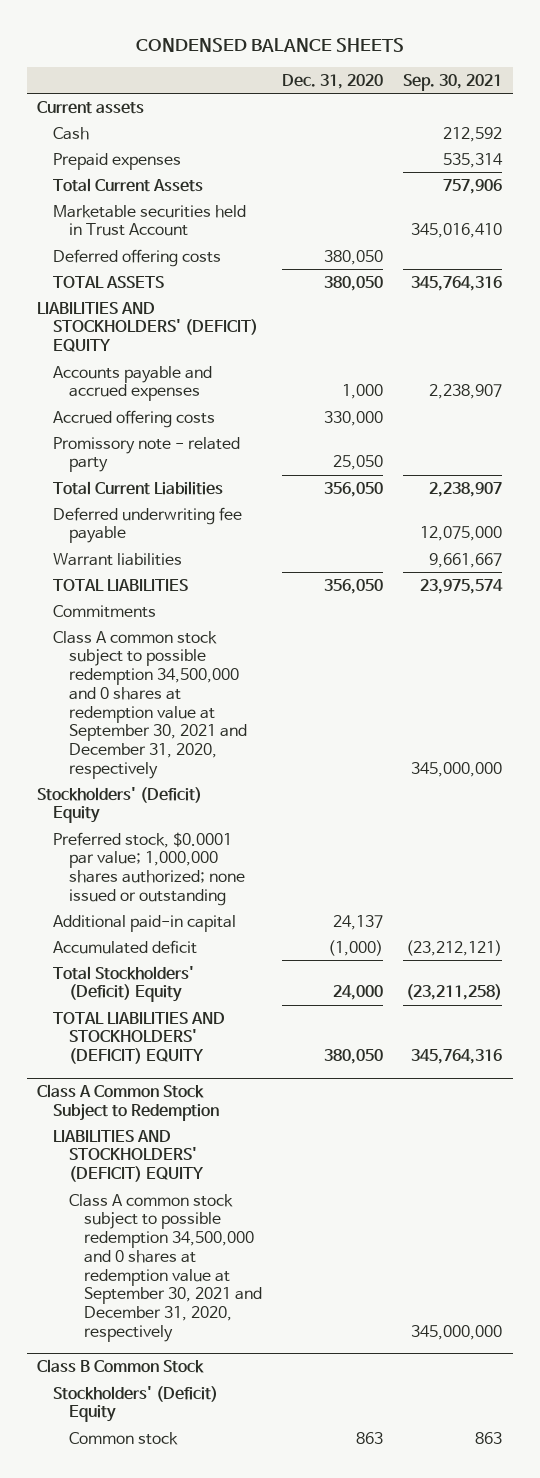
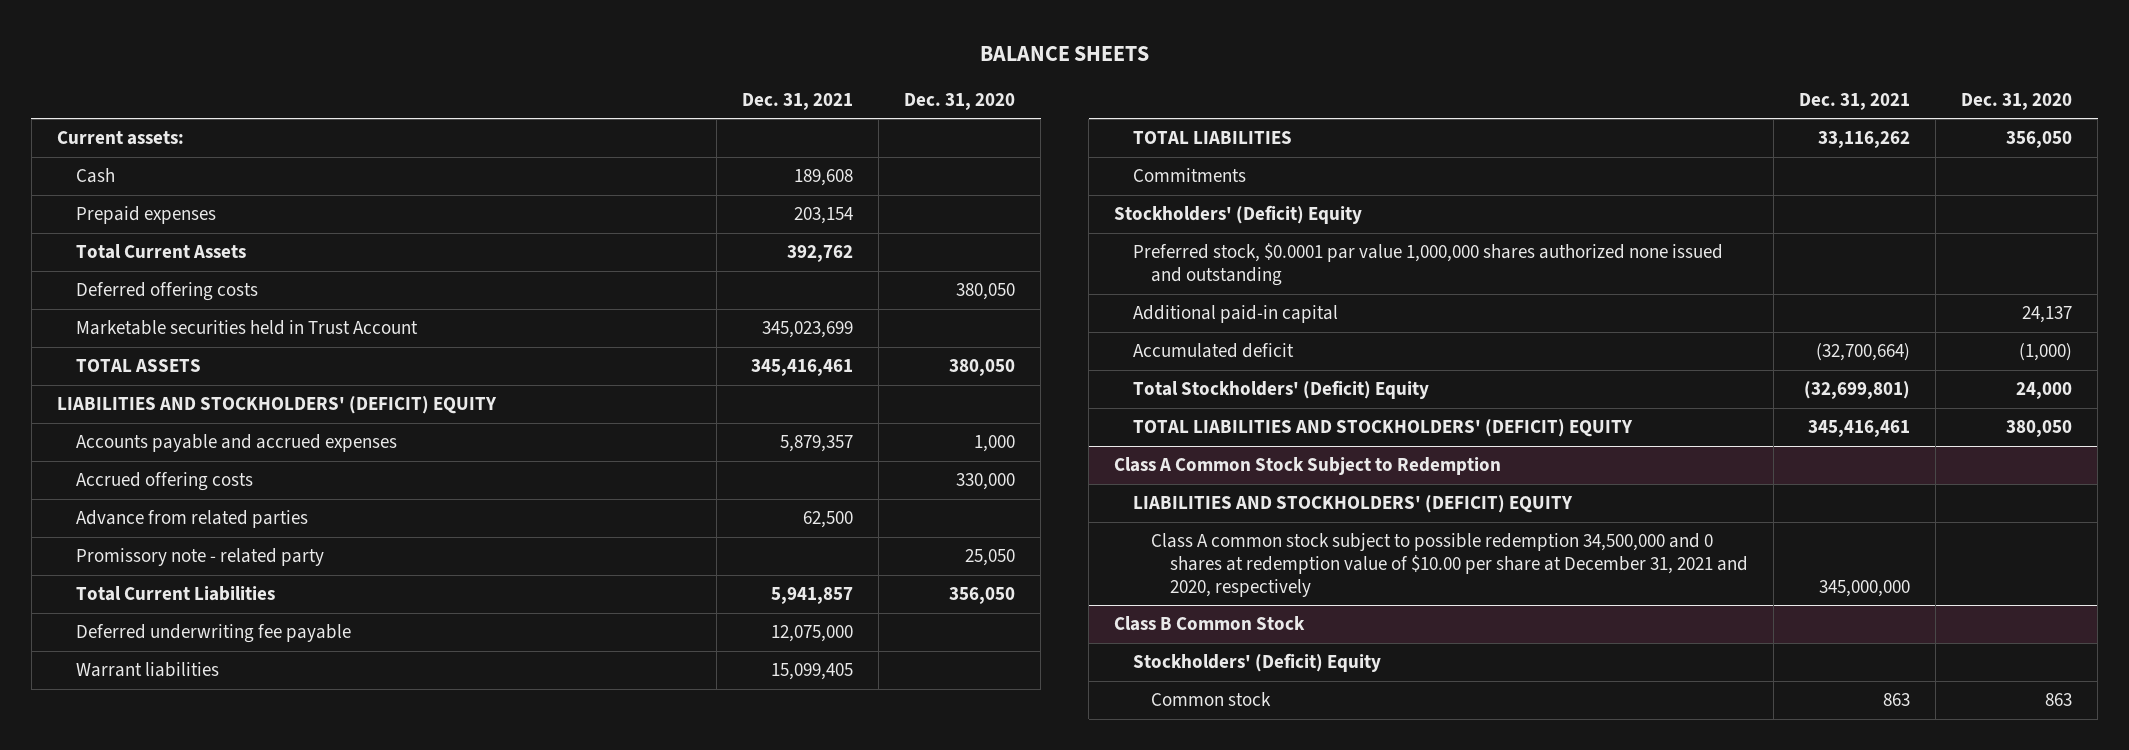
[135,38,404,53] CONDENSED BALANCE SHEETS -> [979,46,1149,62] BALANCE SHEETS
[403,73,503,91] Sep. 30, 2021 -> none
none -> [741,92,853,110] Dec. 31, 2021
[37,100,145,114] Current assets -> [57,131,185,146] Current assets:
[52,204,246,237] Marketable securities held in Trust Account -> [75,320,418,336] Marketable securities held in Trust Account
none -> [75,510,308,529] Advance from related parties
[52,630,247,779] Class A common stock subject to possible redemption 34,500,000 and 0 shares at redemption value at September 30, 2021 and December 31, 2020, respectively -> none
[52,831,245,906] Preferred stock, $0.0001 par value; 1,000,000 shares authorized; none issued or outstanding -> [1132,243,1723,287] Preferred stock, $0.0001 par value 1,000,000 shares authorized none issued and outstanding
[68,1193,263,1342] Class A common stock subject to possible redemption 34,500,000 and 0 shares at redemption value at September 30, 2021 and December 31, 2020, respectively -> [1151,533,1748,597] Class A common stock subject to possible redemption 34,500,000 and 0 shares at redemption value of $10.00 per share at December 31, 2021 and 2020, respectively

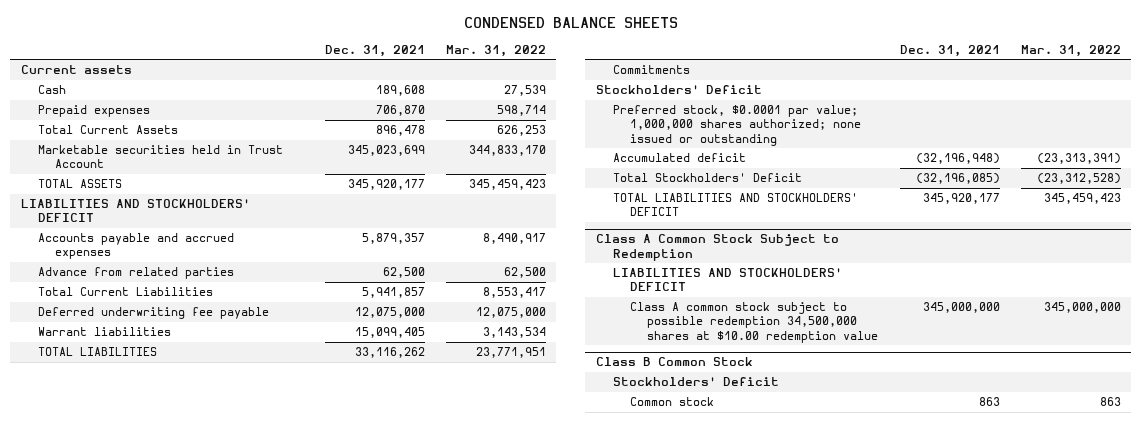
[979,46,1149,62] BALANCE SHEETS -> [463,17,678,29] CONDENSED BALANCE SHEETS
[904,92,1016,110] Dec. 31, 2020 -> none
none -> [445,44,546,57] Mar. 31, 2022
[57,131,185,146] Current assets: -> [20,65,132,75] Current assets
[75,282,258,302] Deferred offering costs -> none
[793,207,853,225] 203,154 -> [375,105,425,117] 706,870
[786,245,853,263] 392,762 -> [375,125,425,137] 896,478
[750,359,853,377] 345,416,461 -> [347,179,425,191] 345,920,177
[57,396,498,415] LIABILITIES AND STOCKHOLDERS' (DEFICIT) EQUITY -> [20,199,250,223] LIABILITIES AND STOCKHOLDERS' DEFICIT
[75,472,253,492] Accrued offering costs -> none
[75,548,324,567] Promissory note - related party -> none
[1132,305,1338,324] Additional paid-in capital -> none
[1114,205,1363,225] Stockholders' (Deficit) Equity -> [595,85,762,95] Stockholders' Deficit
[1132,243,1723,287] Preferred stock, $0.0001 par value 1,000,000 shares authorized none issued and outstanding -> [613,105,862,146] Preferred stock, $0.0001 par value; 1,000,000 shares authorized; none issued or outstanding
[1816,343,1911,362] (32,700,664) -> [915,153,1000,165] (32,196,948)
[1132,380,1429,400] Total Stockholders' (Deficit) Equity -> [613,173,803,183] Total Stockholders' Deficit
[1804,381,1911,400] (32,699,801) -> [915,173,1000,185] (32,196,085)
[1132,419,1633,438] TOTAL LIABILITIES AND STOCKHOLDERS' (DEFICIT) EQUITY -> [613,193,859,217] TOTAL LIABILITIES AND STOCKHOLDERS' DEFICIT
[1808,420,1911,438] 345,416,461 -> [922,193,1000,205] 345,920,177
[1132,495,1573,514] LIABILITIES AND STOCKHOLDERS' (DEFICIT) EQUITY -> [613,268,843,292] LIABILITIES AND STOCKHOLDERS' DEFICIT
[1151,533,1748,597] Class A common stock subject to possible redemption 34,500,000 and 0 shares at redemption value of $10.00 per share at December 31, 2021 and 2020, respectively -> [630,302,879,343] Class A common stock subject to possible redemption 34,500,000 shares at $10.00 redemption value
[1132,653,1381,673] Stockholders' (Deficit) Equity -> [613,377,780,387] Stockholders' Deficit

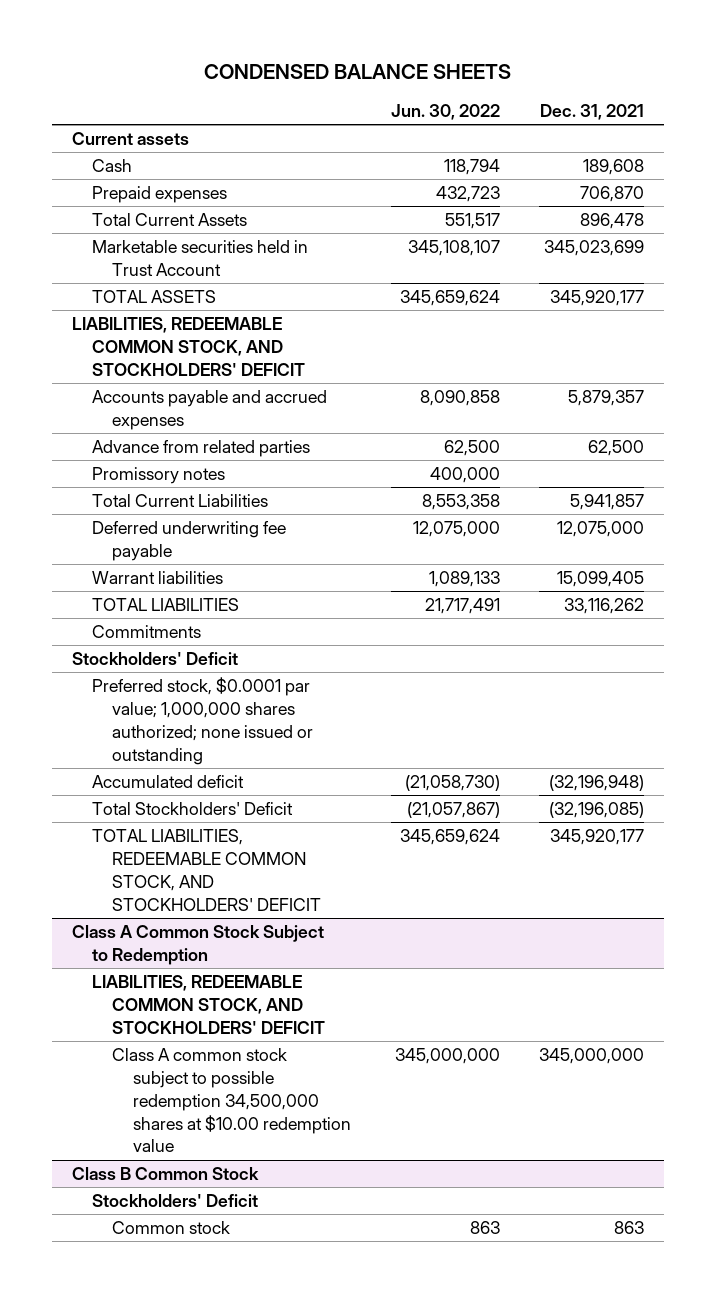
[445,44,546,57] Mar. 31, 2022 -> none
none -> [390,104,500,121] Jun. 30, 2022
[20,199,250,223] LIABILITIES AND STOCKHOLDERS' DEFICIT -> [71,317,306,376] LIABILITIES, REDEEMABLE COMMON STOCK, AND STOCKHOLDERS' DEFICIT
none -> [92,467,226,485] Promissory notes
[613,193,859,217] TOTAL LIABILITIES AND STOCKHOLDERS' DEFICIT -> [92,829,322,911] TOTAL LIABILITIES, REDEEMABLE COMMON STOCK, AND STOCKHOLDERS' DEFICIT
[613,268,843,292] LIABILITIES AND STOCKHOLDERS' DEFICIT -> [92,975,326,1034] LIABILITIES, REDEEMABLE COMMON STOCK, AND STOCKHOLDERS' DEFICIT

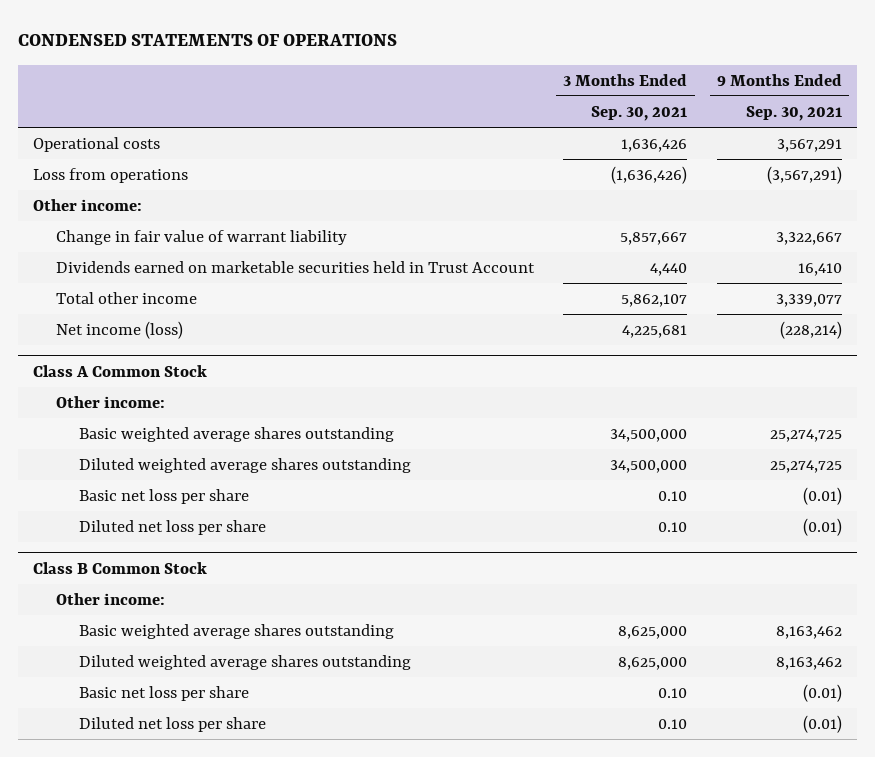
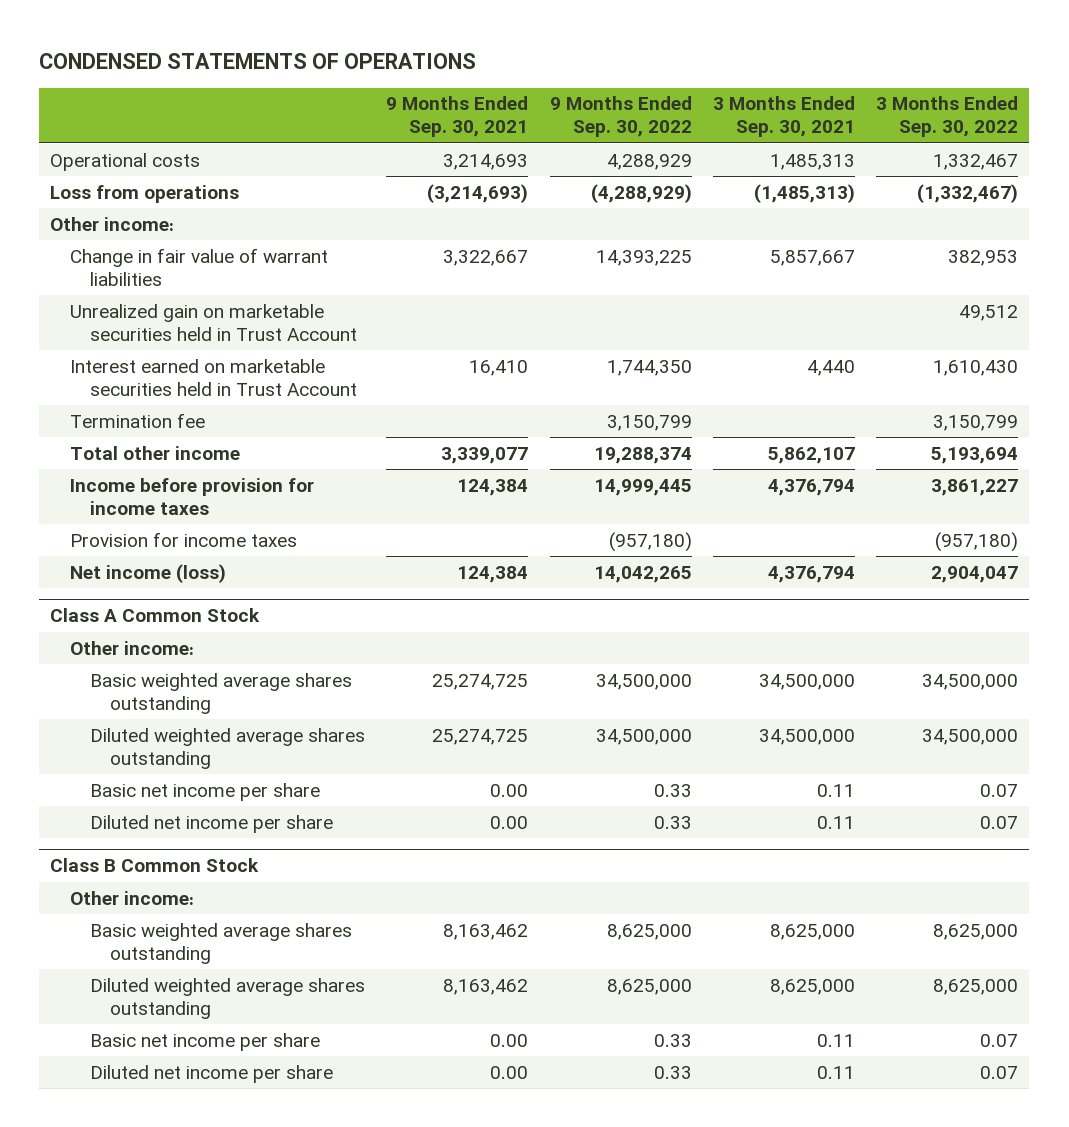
none -> [549,96,692,138] 9 Months Ended Sep. 30, 2022
none -> [876,96,1019,138] 3 Months Ended Sep. 30, 2022
[621,138,688,152] 1,636,426 -> [770,153,856,170] 1,485,313
[777,138,843,152] 3,567,291 -> [443,153,529,170] 3,214,693
[611,165,688,184] (1,636,426) -> [754,183,856,203] (1,485,313)
[767,165,843,184] (3,567,291) -> [427,183,529,203] (3,214,693)
[55,229,347,245] Change in fair value of warrant liability -> [70,247,329,286] Change in fair value of warrant liabilities
none -> [70,303,358,341] Unrealized gain on marketable securities held in Trust Account
[55,260,535,273] Dividends earned on marketable securities held in Trust Account -> [70,358,358,396] Interest earned on marketable securities held in Trust Account
none -> [70,412,206,428] Termination fee
none -> [70,477,315,515] Income before provision for income taxes
none -> [70,531,298,547] Provision for income taxes
[622,324,688,338] 4,225,681 -> [768,565,856,583] 4,376,794
[780,320,843,339] (228,214) -> [457,565,529,583] 124,384
[79,488,250,504] Basic net loss per share -> [90,782,321,801] Basic net income per share
[658,490,688,501] 0.10 -> [817,783,856,797] 0.11
[803,486,843,505] (0.01) -> [490,783,529,797] 0.00
[79,519,267,535] Diluted net loss per share -> [90,814,334,833] Diluted net income per share
[658,521,688,532] 0.10 -> [817,815,856,829] 0.11
[803,517,843,536] (0.01) -> [490,815,529,829] 0.00
[79,685,250,701] Basic net loss per share -> [90,1032,321,1051] Basic net income per share
[658,687,688,698] 0.10 -> [817,1033,856,1047] 0.11
[803,683,843,702] (0.01) -> [490,1033,529,1047] 0.00
[79,716,267,732] Diluted net loss per share -> [90,1064,334,1083] Diluted net income per share
[658,718,688,729] 0.10 -> [817,1065,856,1079] 0.11
[803,714,843,733] (0.01) -> [490,1065,529,1079] 0.00

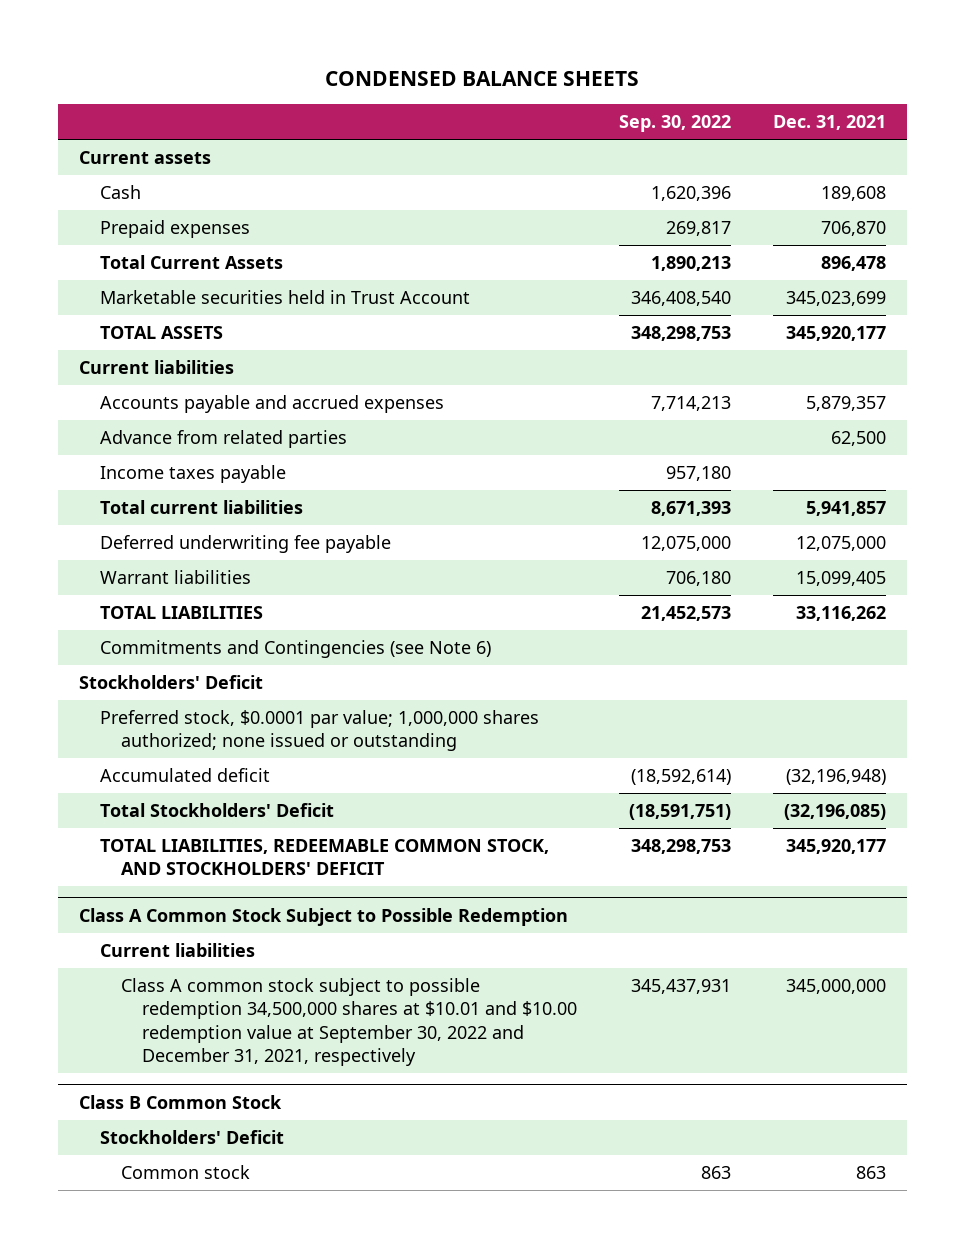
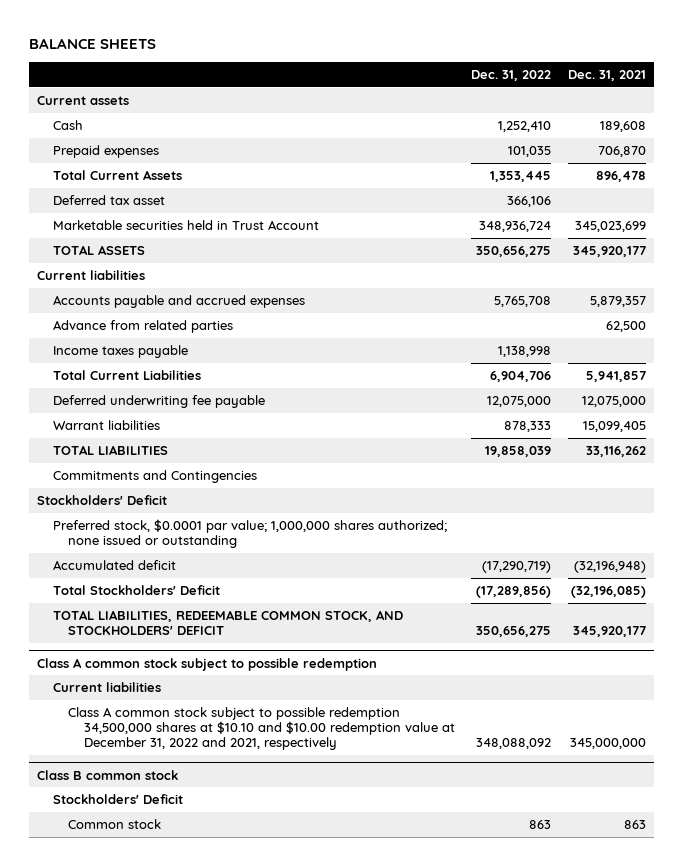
[325,71,640,87] CONDENSED BALANCE SHEETS -> [28,38,156,50] BALANCE SHEETS
[618,115,731,133] Sep. 30, 2022 -> none
none -> [471,70,552,82] Dec. 31, 2022
none -> [52,195,165,206] Deferred tax asset
[99,500,303,515] Total current liabilities -> [52,370,201,381] Total Current Liabilities
[99,640,491,659] Commitments and Contingencies (see Note 6) -> [52,470,257,484] Commitments and Contingencies
[78,907,568,926] Class A Common Stock Subject to Possible Redemption -> [37,657,378,671] Class A common stock subject to possible redemption
[120,978,577,1066] Class A common stock subject to possible redemption 34,500,000 shares at $10.01 and $10.00 redemption value at September 30, 2022 and December 31, 2021, respectively -> [68,707,455,751] Class A common stock subject to possible redemption 34,500,000 shares at $10.10 and $10.00 redemption value at December 31, 2022 and 2021, respectively
[78,1094,282,1109] Class B Common Stock -> [37,769,179,780] Class B common stock

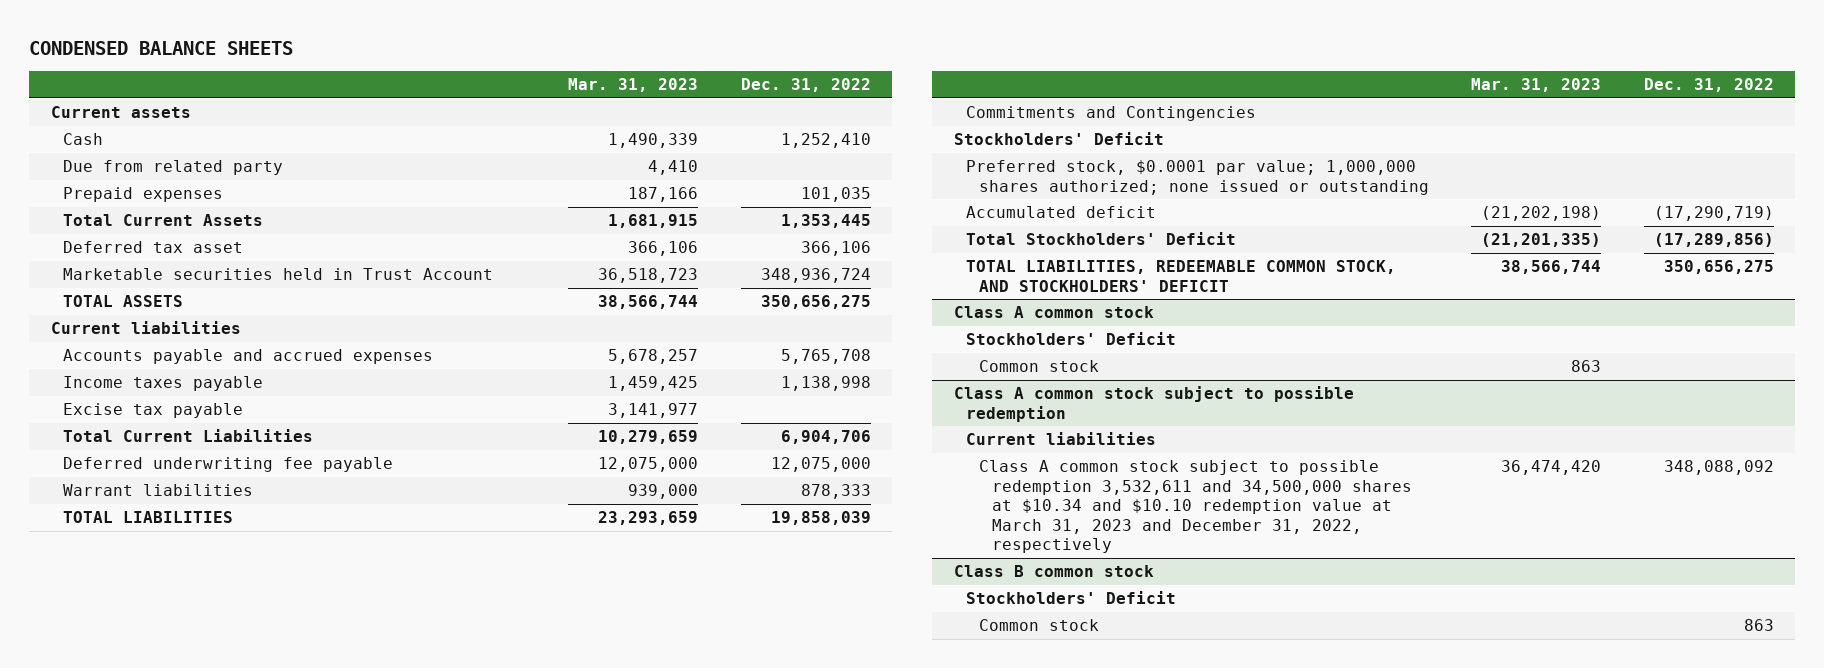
[28,38,156,50] BALANCE SHEETS -> [29,40,294,55] CONDENSED BALANCE SHEETS
[568,70,647,82] Dec. 31, 2021 -> none
none -> [568,78,699,93] Mar. 31, 2023
none -> [63,160,284,176] Due from related party
[52,320,233,334] Advance from related parties -> none
none -> [63,403,244,419] Excise tax payable
none -> [953,306,1154,319] Class A common stock
none -> [966,332,1177,346] Stockholders' Deficit
none -> [978,360,1099,373] Common stock
[68,707,455,751] Class A common stock subject to possible redemption 34,500,000 shares at $10.10 and $10.00 redemption value at December 31, 2022 and 2021, respectively -> [978,460,1412,554] Class A common stock subject to possible redemption 3,532,611 and 34,500,000 shares at $10.34 and $10.10 redemption value at March 31, 2023 and December 31, 2022, respectively

